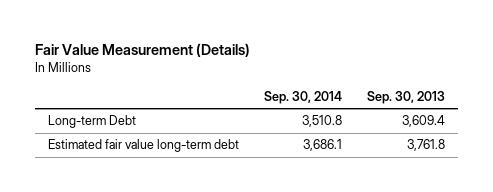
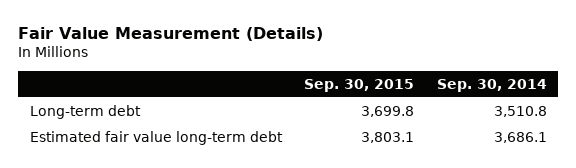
[367,91,446,105] Sep. 30, 2013 -> none
none -> [304,78,415,92] Sep. 30, 2015
[47,115,136,129] Long-term Debt -> [29,104,141,119] Long-term debt

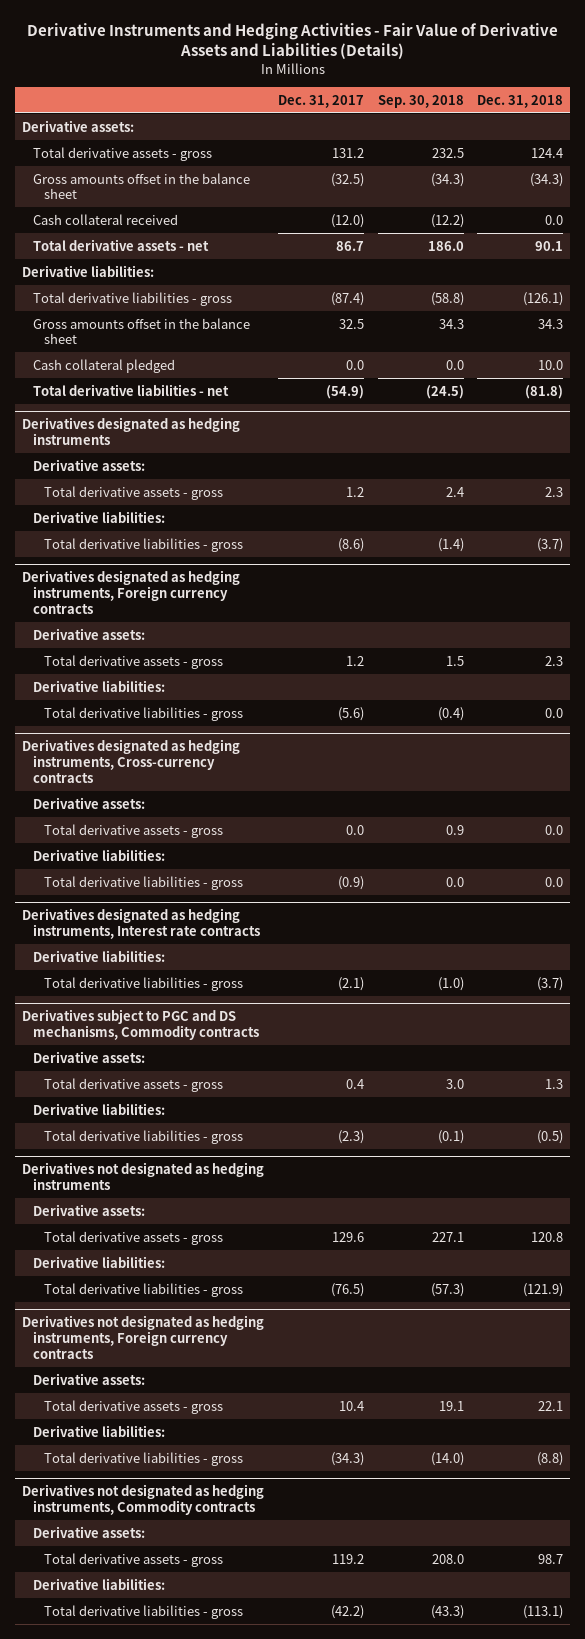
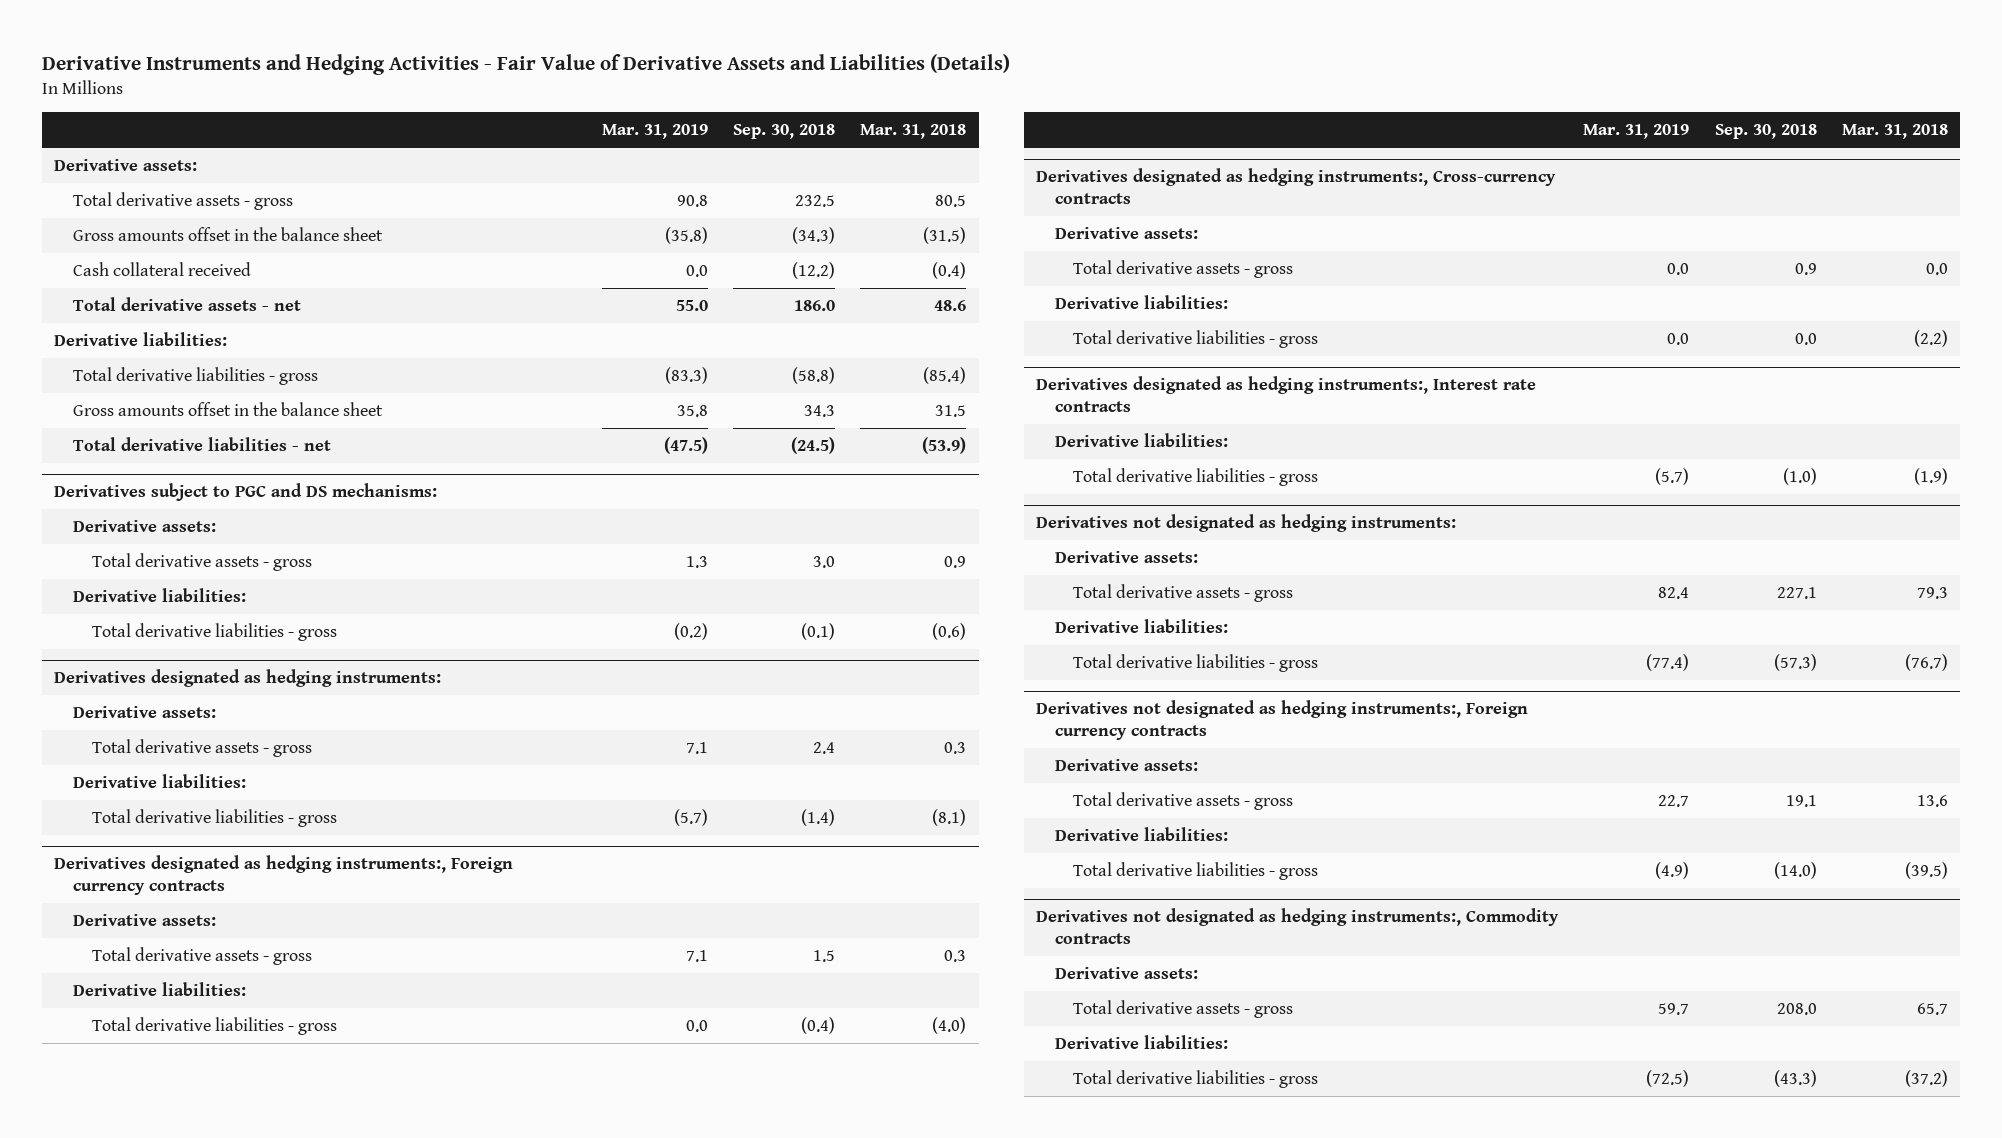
[277,94,364,108] Dec. 31, 2017 -> none
[477,94,564,108] Dec. 31, 2018 -> none
none -> [601,124,708,140] Mar. 31, 2019
none -> [860,124,967,140] Mar. 31, 2018
[33,358,176,373] Cash collateral pledged -> none
[22,417,241,446] Derivatives designated as hedging instruments -> none
none -> [54,483,438,502] Derivatives subject to PGC and DS mechanisms:
none -> [91,553,312,572] Total derivative assets - gross
none -> [73,588,247,603] Derivative liabilities:
none -> [91,623,337,642] Total derivative liabilities - gross
none -> [54,669,442,688] Derivatives designated as hedging instruments:
none -> [73,706,217,719] Derivative assets:
[22,570,241,614] Derivatives designated as hedging instruments, Foreign currency contracts -> [54,855,514,896] Derivatives designated as hedging instruments:, Foreign currency contracts
[22,739,241,783] Derivatives designated as hedging instruments, Cross-currency contracts -> [1036,168,1557,205] Derivatives designated as hedging instruments:, Cross-currency contracts
[22,908,261,940] Derivatives designated as hedging instruments, Interest rate contracts -> [1036,376,1537,413] Derivatives designated as hedging instruments:, Interest rate contracts
[22,1009,260,1041] Derivatives subject to PGC and DS mechanisms, Commodity contracts -> none
[33,1050,146,1063] Derivative assets: -> none
[43,1077,223,1092] Total derivative assets - gross -> none
[33,1102,166,1115] Derivative liabilities: -> none
[43,1129,243,1144] Total derivative liabilities - gross -> none
[22,1162,265,1191] Derivatives not designated as hedging instruments -> [1036,514,1457,533] Derivatives not designated as hedging instruments:
[22,1315,265,1359] Derivatives not designated as hedging instruments, Foreign currency contracts -> [1036,700,1529,741] Derivatives not designated as hedging instruments:, Foreign currency contracts
[22,1484,265,1516] Derivatives not designated as hedging instruments, Commodity contracts -> [1036,908,1560,945] Derivatives not designated as hedging instruments:, Commodity contracts

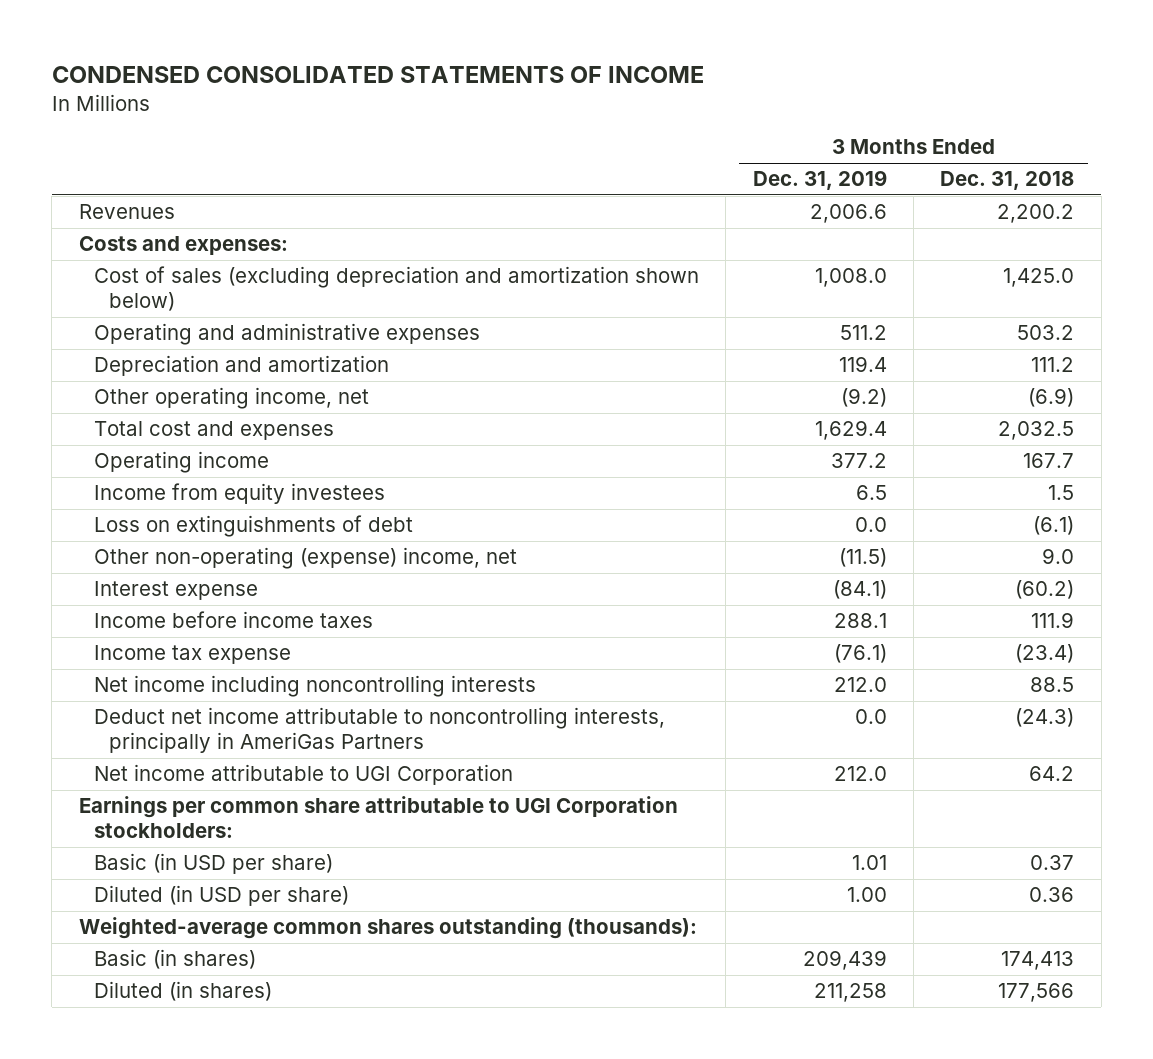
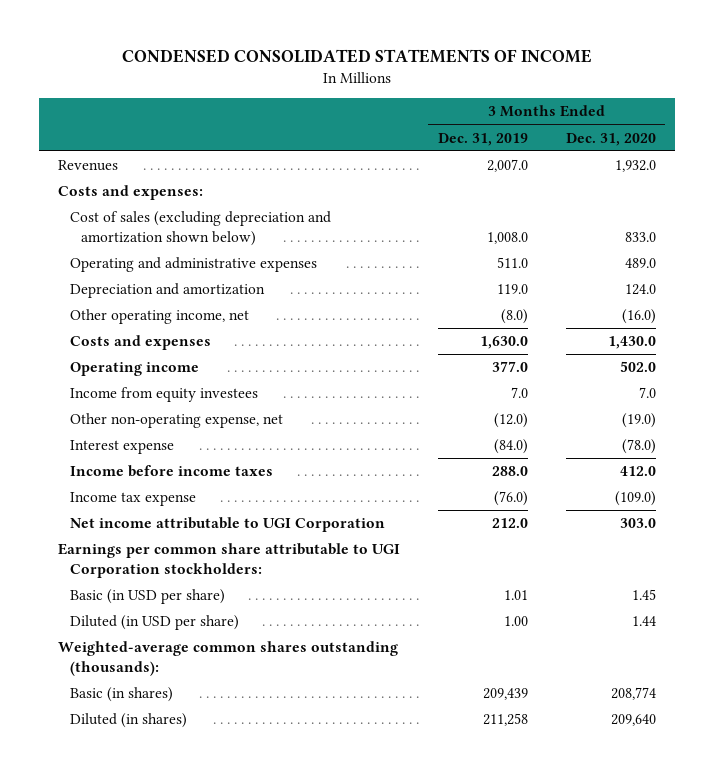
[940,171,1075,191] Dec. 31, 2018 -> none
none -> [565,132,656,146] Dec. 31, 2020
[809,204,887,224] 2,006.6 -> [486,159,528,173] 2,007.0
[93,515,413,538] Loss on extinguishments of debt -> none
[93,675,536,698] Net income including noncontrolling interests -> none
[93,707,665,754] Deduct net income attributable to noncontrolling interests, principally in AmeriGas Partners -> none
[839,325,887,341] 511.2 -> [496,257,528,269] 511.0
[838,356,887,373] 119.4 -> [496,284,528,295] 119.0
[840,388,887,408] (9.2) -> [500,309,528,325] (8.0)
[93,421,334,441] Total cost and expenses -> [69,335,211,351] Costs and expenses
[814,420,887,441] 1,629.4 -> [479,336,528,350] 1,630.0
[830,453,887,469] 377.2 -> [491,361,528,373] 377.0
[855,485,887,501] 6.5 -> [510,387,528,399] 7.0
[93,547,517,570] Other non-operating (expense) income, net -> [69,413,283,429] Other non-operating expense, net
[838,548,887,568] (11.5) -> [493,413,528,429] (12.0)
[832,580,887,600] (84.1) -> [493,439,528,455] (84.0)
[833,613,887,629] 288.1 -> [491,466,528,477] 288.0
[833,644,887,664] (76.1) -> [493,491,528,507] (76.0)

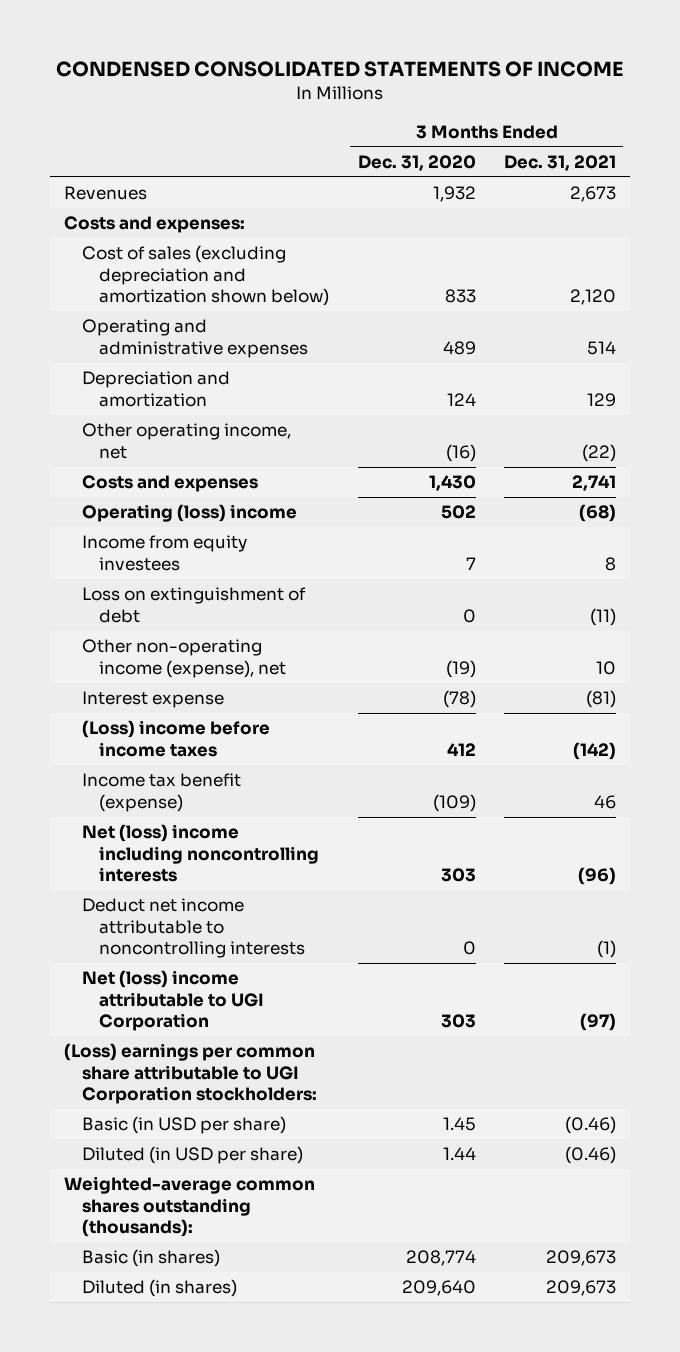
[437,132,528,146] Dec. 31, 2019 -> none
none -> [503,154,616,171] Dec. 31, 2021
[614,160,656,173] 1,932.0 -> [432,186,476,203] 1,932
[624,231,656,242] 833.0 -> [444,289,476,304] 833
[624,258,656,269] 489.0 -> [442,340,476,355] 489
[624,284,656,296] 124.0 -> [446,392,476,406] 124
[621,309,656,325] (16.0) -> [445,443,476,462] (16)
[607,336,656,350] 1,430.0 -> [428,475,476,492] 1,430
[69,362,199,377] Operating income -> [81,504,297,523] Operating (loss) income
[619,361,656,373] 502.0 -> [440,505,476,520] 502
[638,387,656,399] 7.0 -> [465,556,476,570] 7
none -> [81,587,306,623] Loss on extinguishment of debt
[69,413,283,429] Other non-operating expense, net -> [81,639,287,678] Other non-operating income (expense), net
[621,413,656,429] (19.0) -> [445,659,476,678] (19)
[621,439,656,455] (78.0) -> [442,690,476,709] (78)
[69,465,273,478] Income before income taxes -> [81,720,270,757] (Loss) income before income taxes
[619,466,656,477] 412.0 -> [446,742,476,756] 412
[69,492,196,507] Income tax expense -> [81,773,241,812] Income tax benefit (expense)
[614,491,656,507] (109.0) -> [432,793,476,812] (109)
none -> [81,824,320,883] Net (loss) income including noncontrolling interests
none -> [81,898,306,959] Deduct net income attributable to noncontrolling interests
[69,517,385,533] Net income attributable to UGI Corporation -> [81,970,265,1032] Net (loss) income attributable to UGI Corporation
[619,518,656,529] 303.0 -> [440,1014,476,1029] 303
[57,543,400,578] Earnings per common share attributable to UGI Corporation stockholders: -> [64,1043,317,1105] (Loss) earnings per common share attributable to UGI Corporation stockholders:

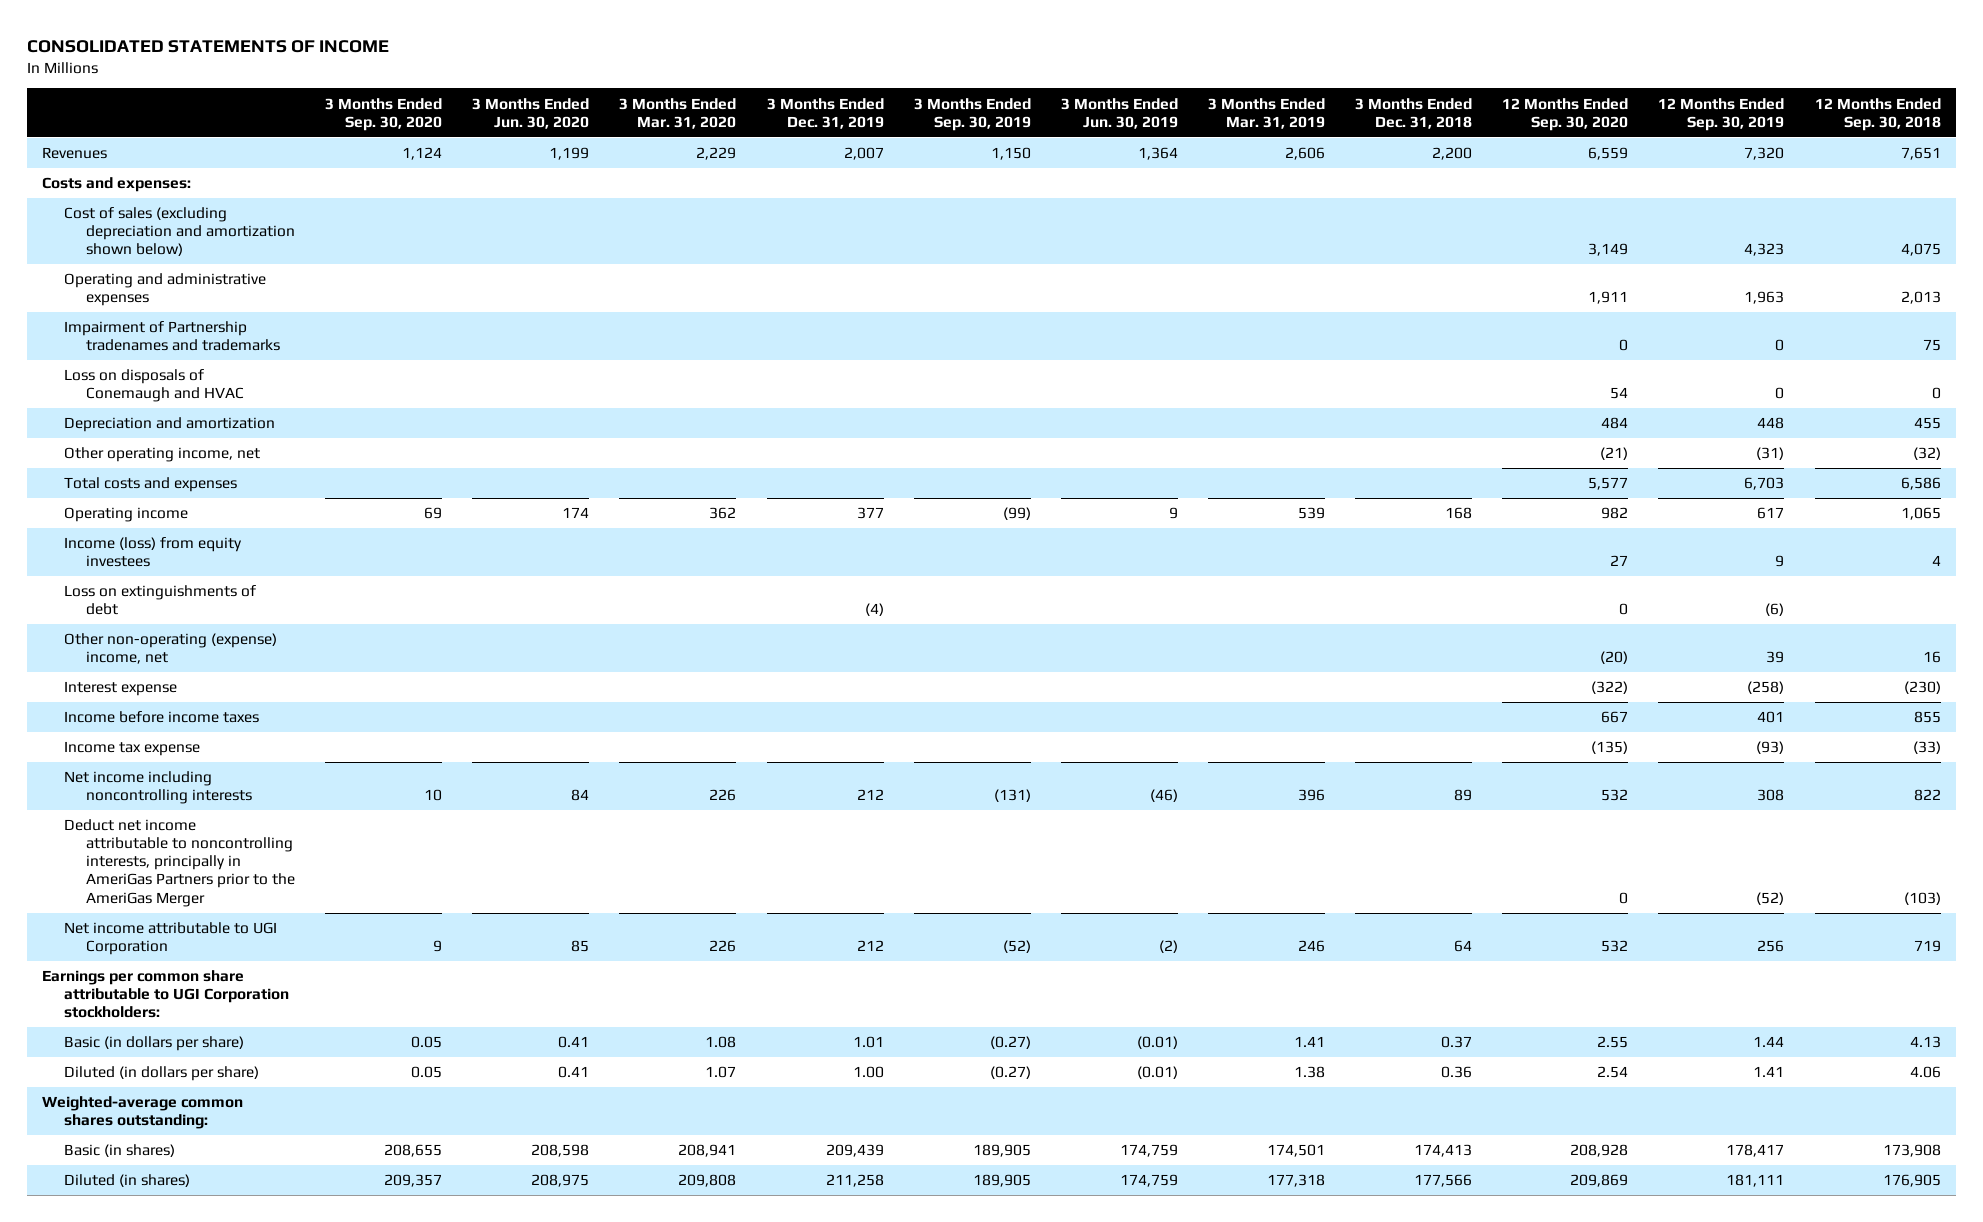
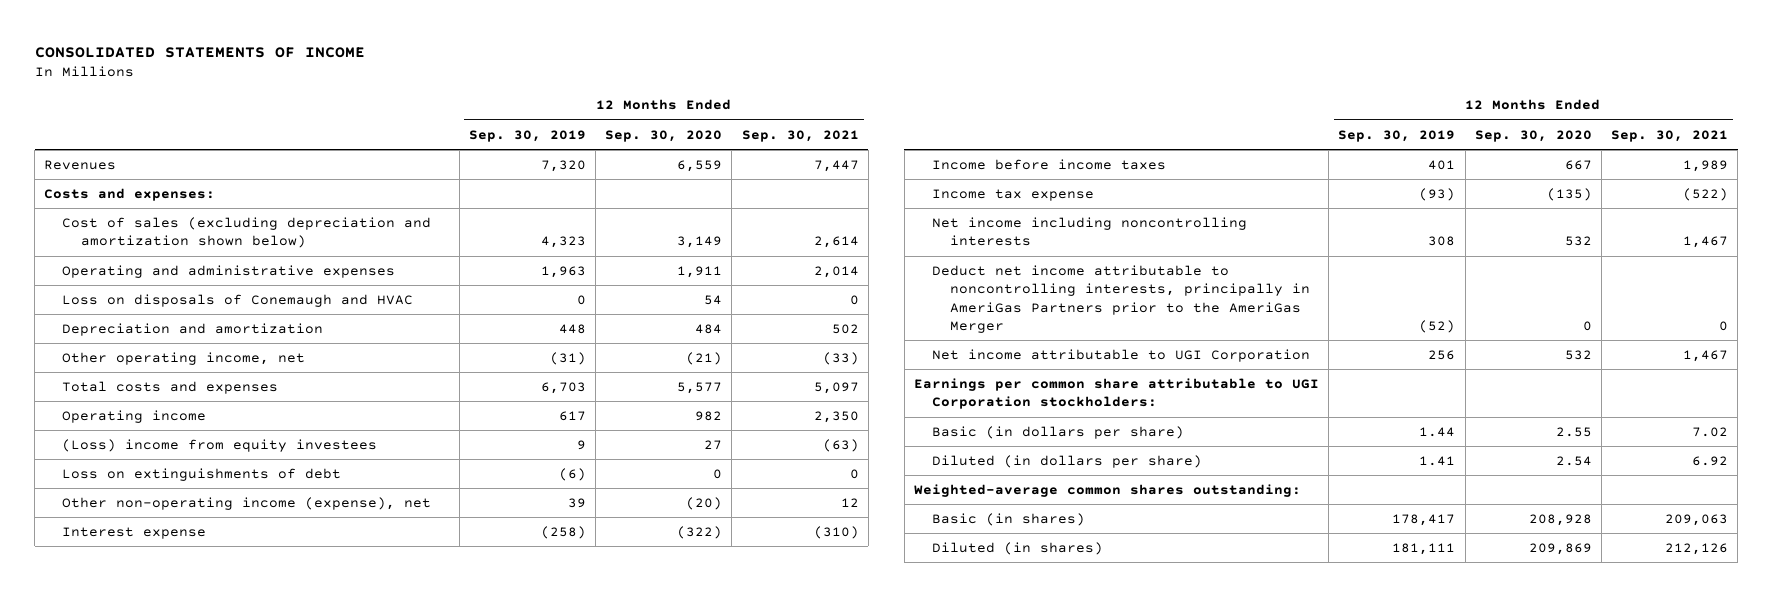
[325,97,443,131] 3 Months Ended Sep. 30, 2020 -> none
[472,97,590,129] 3 Months Ended Jun. 30, 2020 -> none
[619,97,737,129] 3 Months Ended Mar. 31, 2020 -> none
[766,97,884,129] 3 Months Ended Dec. 31, 2019 -> none
[913,97,1031,131] 3 Months Ended Sep. 30, 2019 -> none
[1060,97,1178,129] 3 Months Ended Jun. 30, 2019 -> none
[1207,97,1325,129] 3 Months Ended Mar. 31, 2019 -> none
[1355,97,1473,129] 3 Months Ended Dec. 31, 2018 -> none
[1814,97,1941,131] 12 Months Ended Sep. 30, 2018 -> none
none -> [741,129,859,142] Sep. 30, 2021
[64,321,280,352] Impairment of Partnership tradenames and trademarks -> none
[64,537,243,568] Income (loss) from equity investees -> [62,438,378,452] (Loss) income from equity investees
[64,633,278,665] Other non-operating (expense) income, net -> [62,496,432,510] Other non-operating income (expense), net

